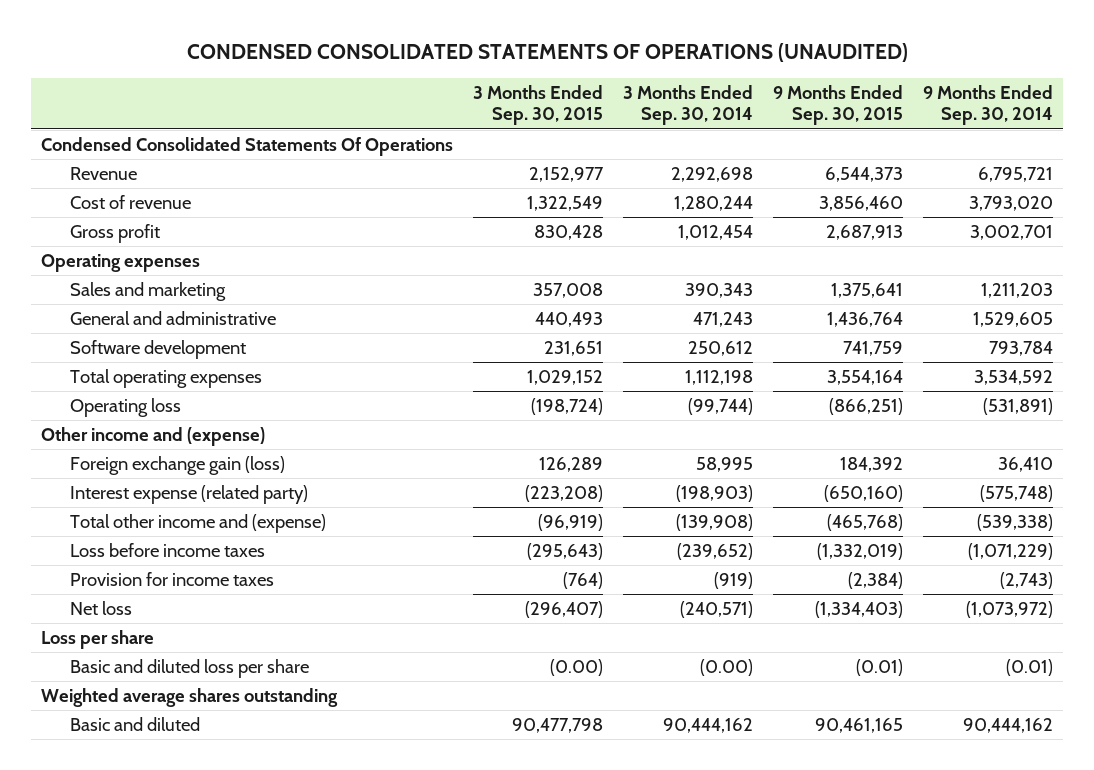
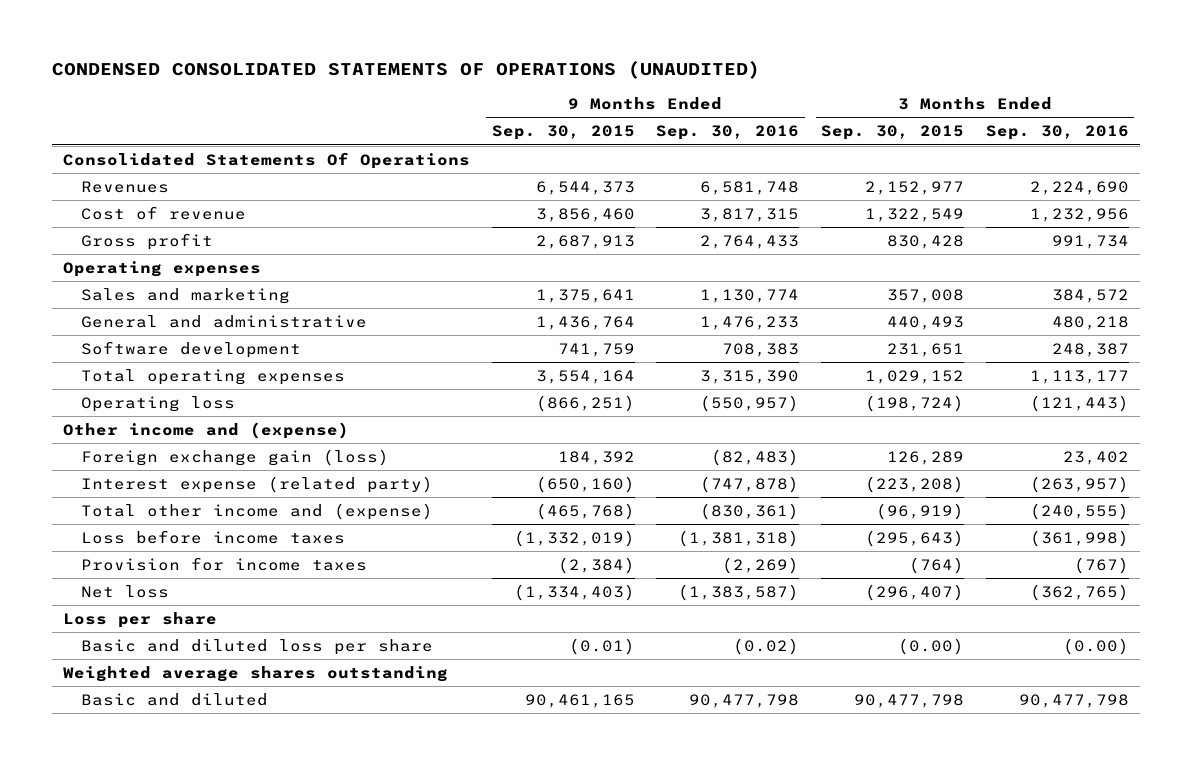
[622,84,753,126] 3 Months Ended Sep. 30, 2014 -> none
[922,84,1053,126] 9 Months Ended Sep. 30, 2014 -> none
none -> [656,125,800,141] Sep. 30, 2016
none -> [985,125,1129,141] Sep. 30, 2016
[40,137,453,157] Condensed Consolidated Statements Of Operations -> [62,151,470,169] Consolidated Statements Of Operations
[69,167,137,181] Revenue -> [81,180,170,193] Revenues

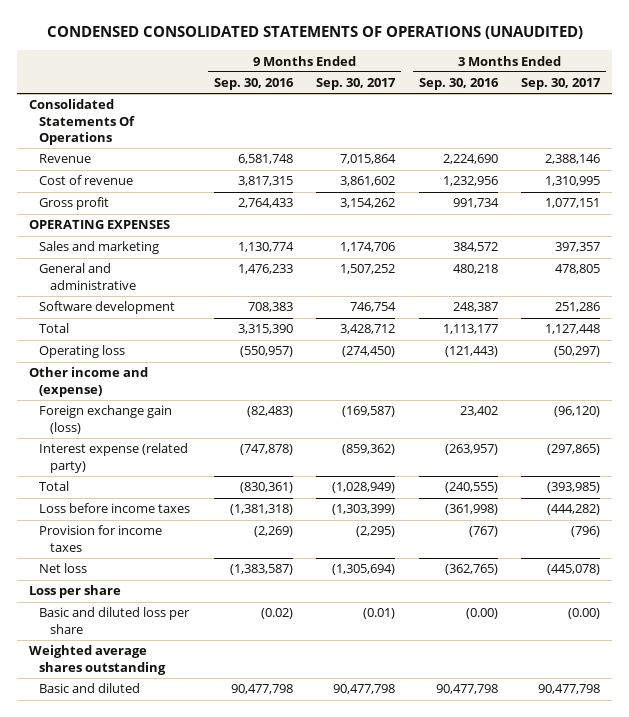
[491,125,635,141] Sep. 30, 2015 -> none
[820,125,964,141] Sep. 30, 2015 -> none
none -> [316,78,397,91] Sep. 30, 2017
none -> [521,78,602,91] Sep. 30, 2017
[81,180,170,193] Revenues -> [39,154,92,164] Revenue
[62,260,261,277] Operating expenses -> [28,220,170,230] OPERATING EXPENSES
[81,368,346,385] Total operating expenses -> [39,323,70,334] Total
[81,502,434,520] Total other income and (expense) -> [39,481,70,492] Total

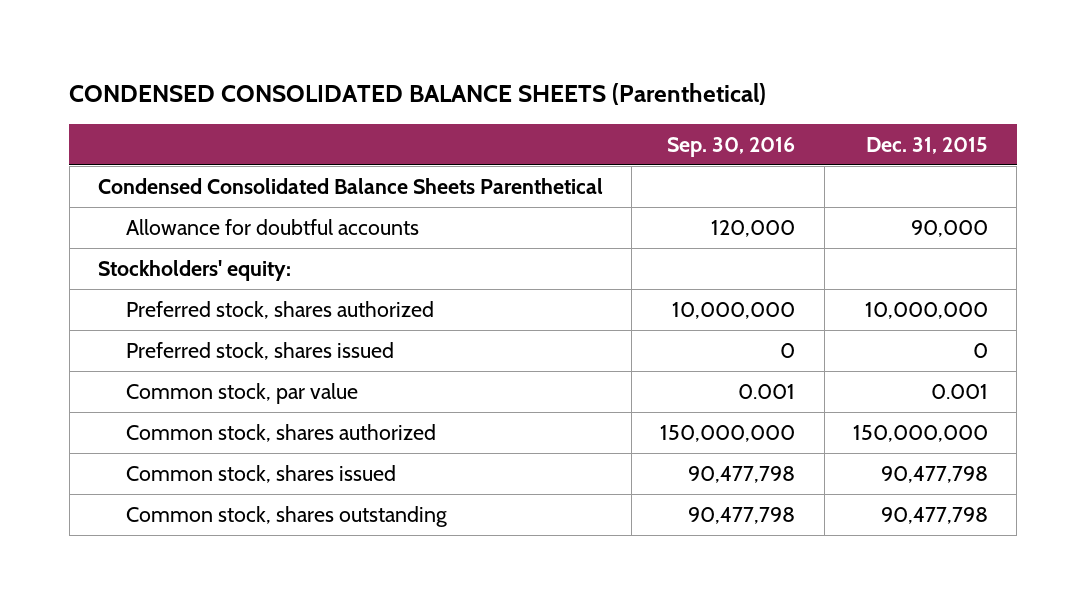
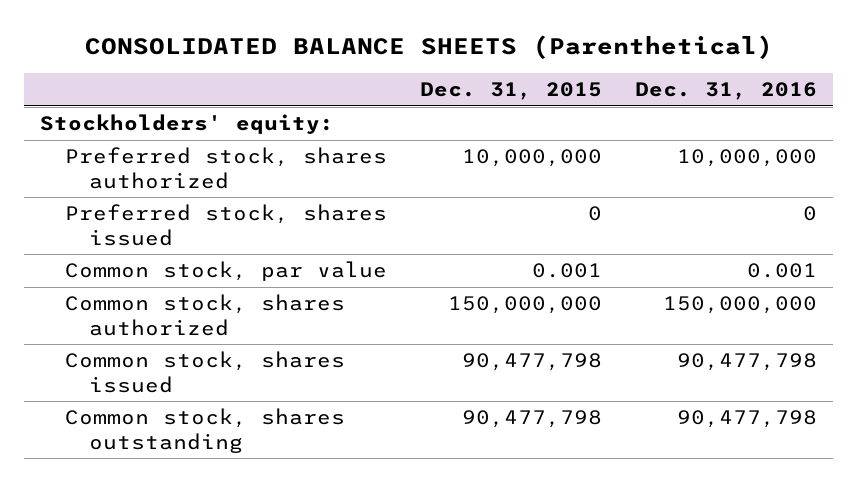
[69,83,767,106] CONDENSED CONSOLIDATED BALANCE SHEETS (Parenthetical) -> [84,34,773,59] CONSOLIDATED BALANCE SHEETS (Parenthetical)
[667,136,796,157] Sep. 30, 2016 -> none
none -> [634,82,817,101] Dec. 31, 2016
[97,177,603,194] Condensed Consolidated Balance Sheets Parenthetical -> none
[126,218,420,235] Allowance for doubtful accounts -> none

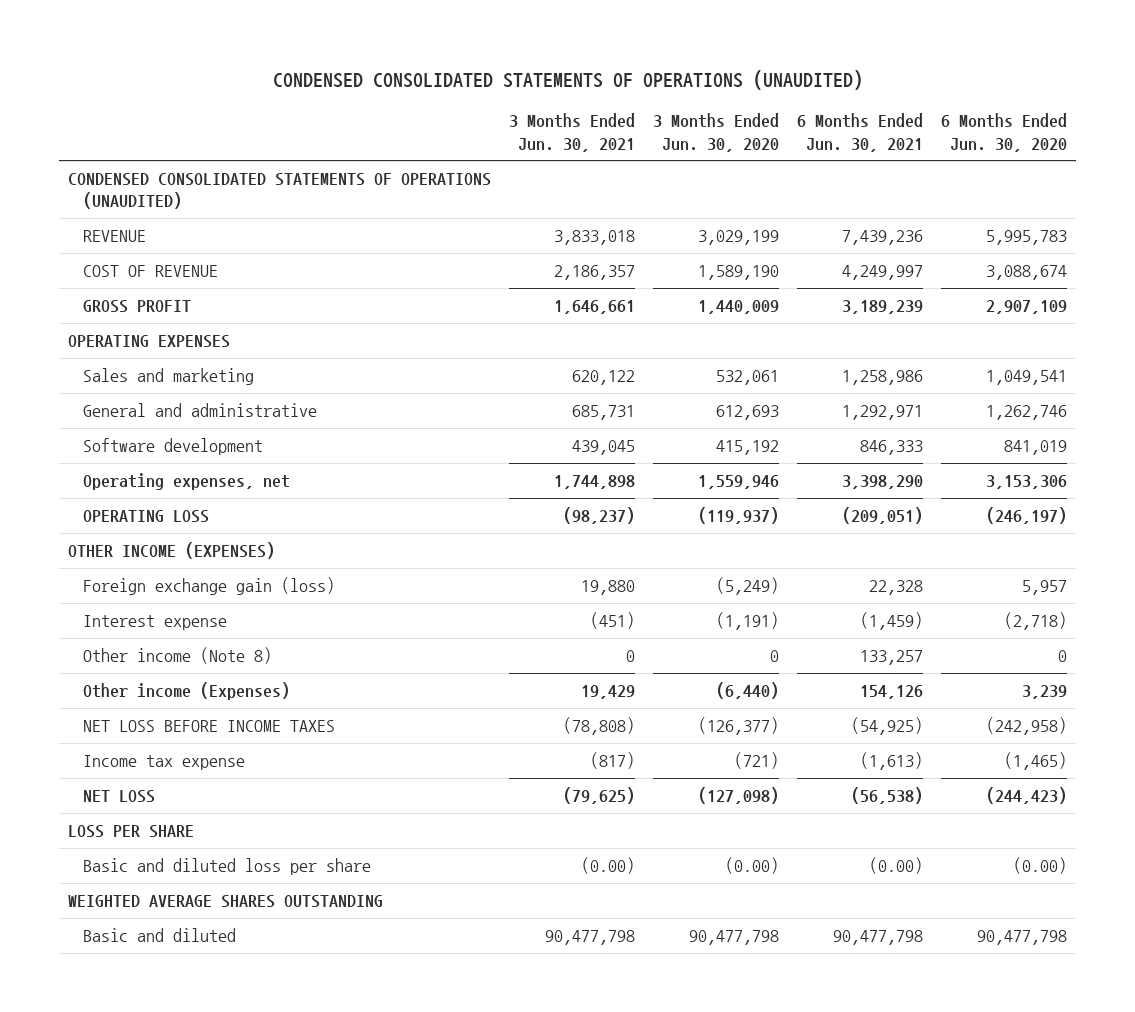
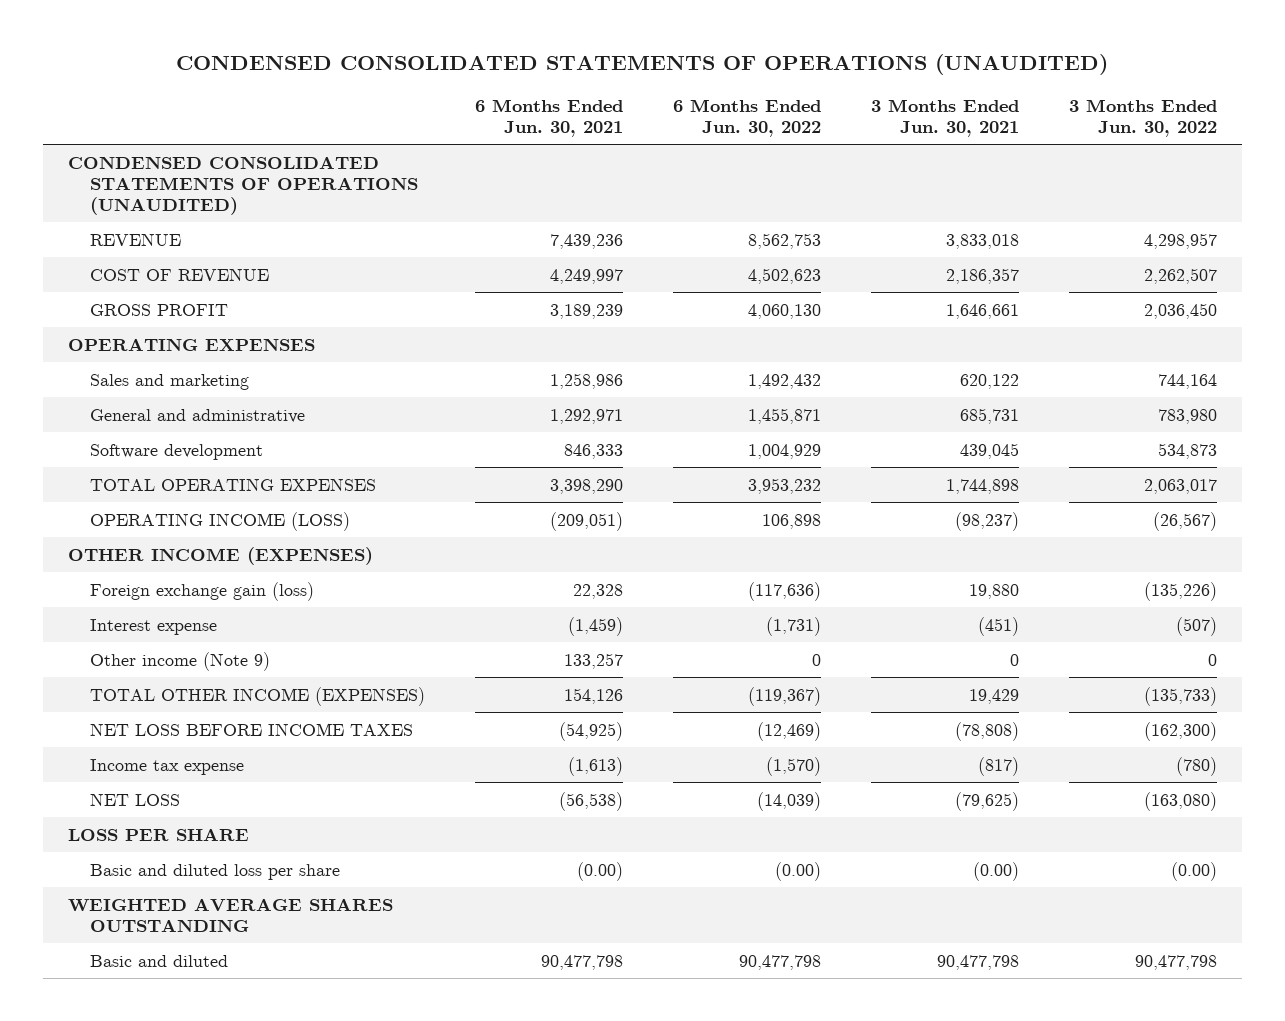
[653,113,780,152] 3 Months Ended Jun. 30, 2020 -> none
[941,113,1068,152] 6 Months Ended Jun. 30, 2020 -> none
none -> [672,98,821,137] 6 Months Ended Jun. 30, 2022
none -> [1069,98,1218,137] 3 Months Ended Jun. 30, 2022
[82,472,290,490] Operating expenses, net -> [89,477,376,491] TOTAL OPERATING EXPENSES
[82,509,209,523] OPERATING LOSS -> [89,511,350,531] OPERATING INCOME (LOSS)
[82,646,272,664] Other income (Note 8) -> [89,651,270,671] Other income (Note 9)
[82,681,290,700] Other income (Expenses) -> [89,686,425,706] TOTAL OTHER INCOME (EXPENSES)

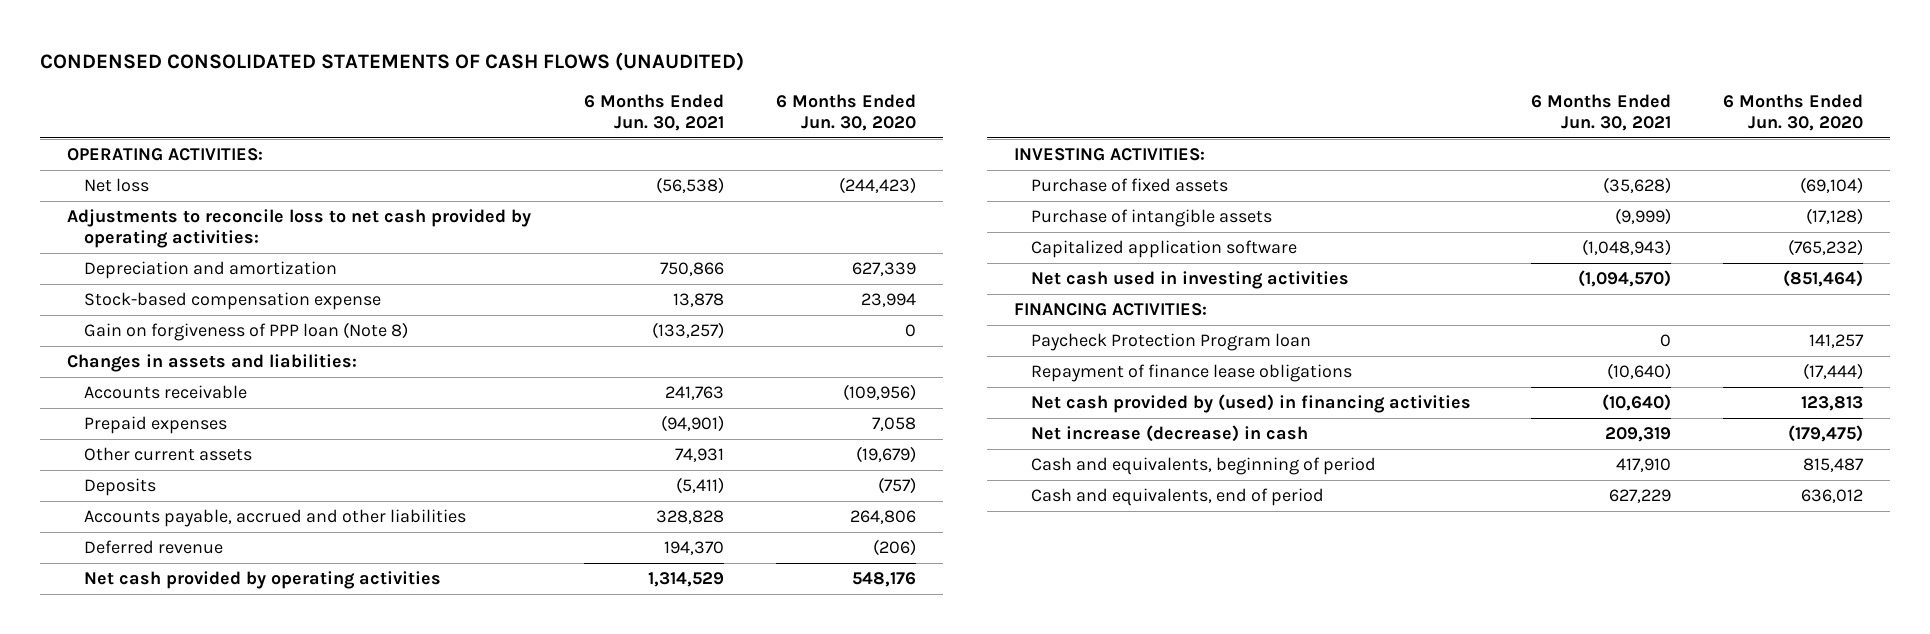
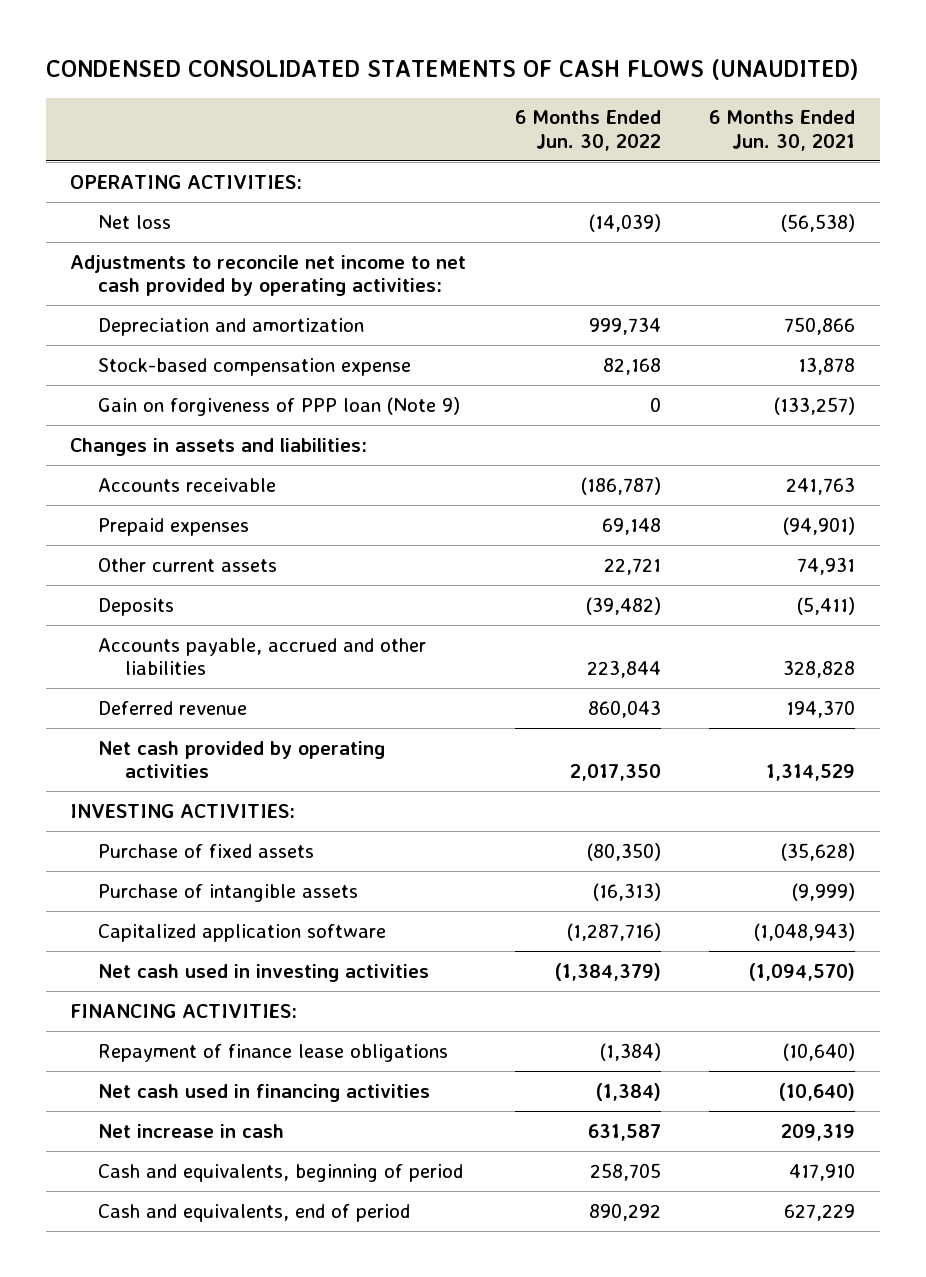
[776,94,917,131] 6 Months Ended Jun. 30, 2020 -> none
none -> [514,110,661,151] 6 Months Ended Jun. 30, 2022
[66,209,531,248] Adjustments to reconcile loss to net cash provided by operating activities: -> [70,254,467,297] Adjustments to reconcile net income to net cash provided by operating activities:
[84,322,409,342] Gain on forgiveness of PPP loan (Note 8) -> [97,396,460,416] Gain on forgiveness of PPP loan (Note 9)
[1031,333,1312,352] Paycheck Protection Program loan -> none
[1031,394,1472,414] Net cash provided by (used) in financing activities -> [97,1083,430,1102] Net cash used in financing activities
[1031,425,1309,443] Net increase (decrease) in cash -> [97,1123,284,1138] Net increase in cash

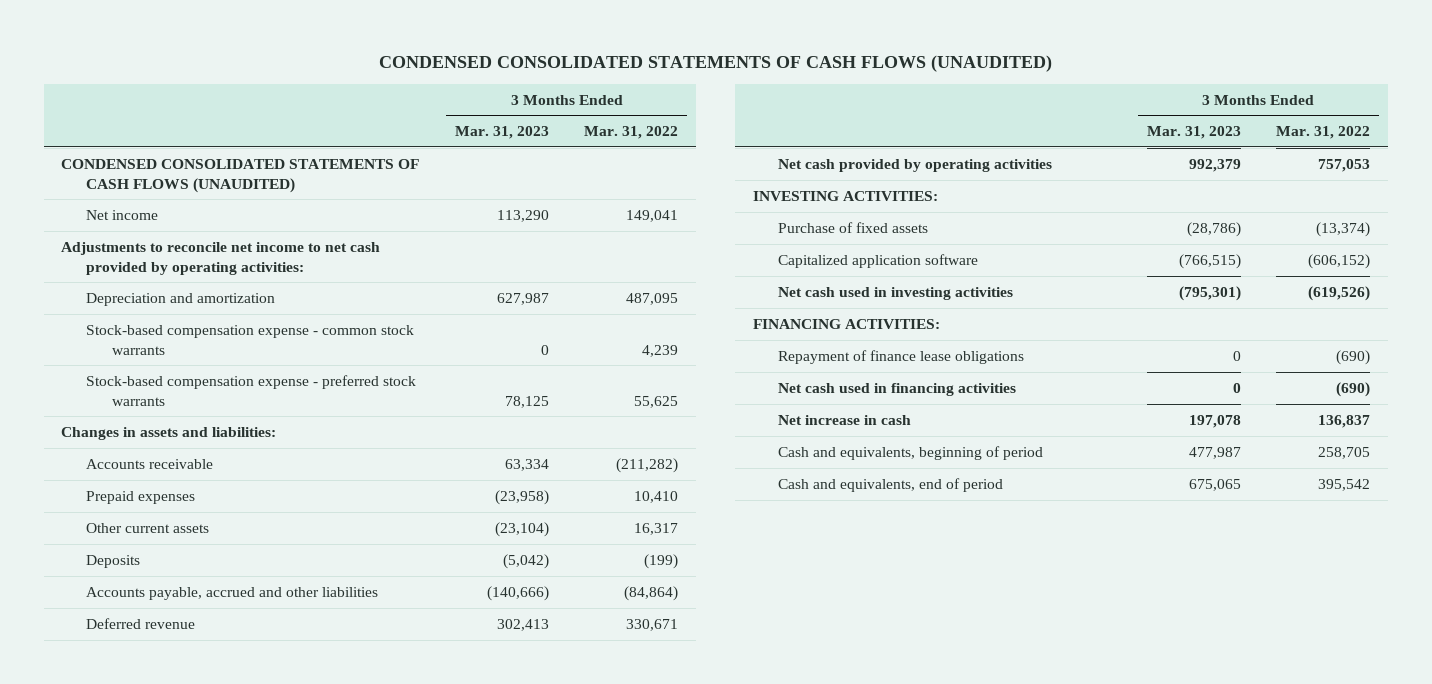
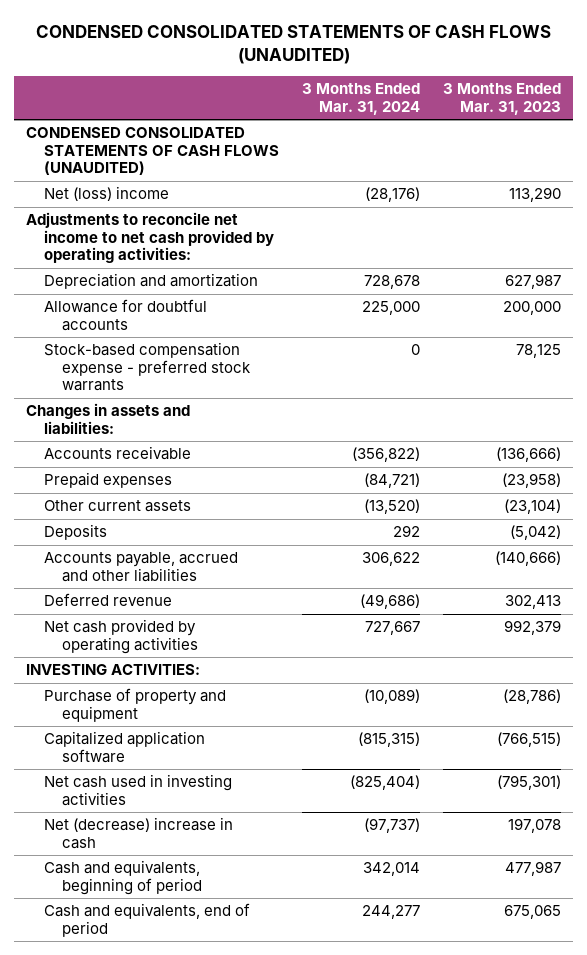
[584,126,679,140] Mar. 31, 2022 -> none
none -> [301,83,420,115] 3 Months Ended Mar. 31, 2024
[86,209,159,220] Net income -> [43,186,169,202] Net (loss) income
[86,324,415,355] Stock-based compensation expense - common stock warrants -> none
none -> [43,299,207,331] Allowance for doubtful accounts
[504,458,549,471] 63,334 -> [496,447,562,463] (136,666)
[778,221,929,233] Purchase of fixed assets -> [43,688,226,722] Purchase of property and equipment
[753,318,941,329] FINANCING ACTIVITIES: -> none
[778,349,1025,364] Repayment of finance lease obligations -> none
[778,382,1017,396] Net cash used in financing activities -> none
[778,414,912,425] Net increase in cash -> [43,817,233,849] Net (decrease) increase in cash

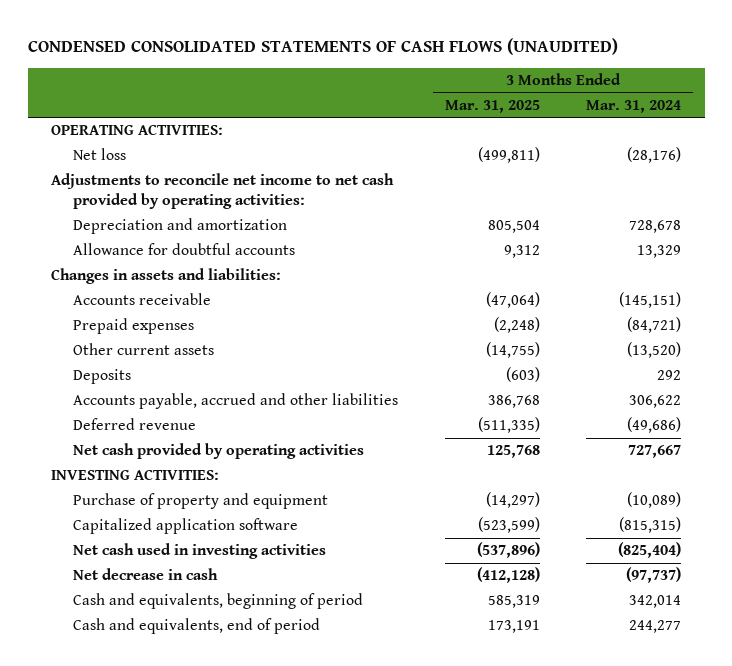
[443,83,562,115] 3 Months Ended Mar. 31, 2023 -> none
none -> [444,99,540,113] Mar. 31, 2025
[26,127,279,176] CONDENSED CONSOLIDATED STATEMENTS OF CASH FLOWS (UNAUDITED) -> none
none -> [51,124,224,136] OPERATING ACTIVITIES:
[43,186,169,202] Net (loss) income -> [73,148,127,161] Net loss
[43,342,251,392] Stock-based compensation expense - preferred stock warrants -> none
[361,301,420,316] 225,000 -> [637,245,682,259] 13,329
[351,447,420,463] (356,822) -> [619,292,682,309] (145,151)
[43,817,233,849] Net (decrease) increase in cash -> [73,568,219,581] Net decrease in cash

